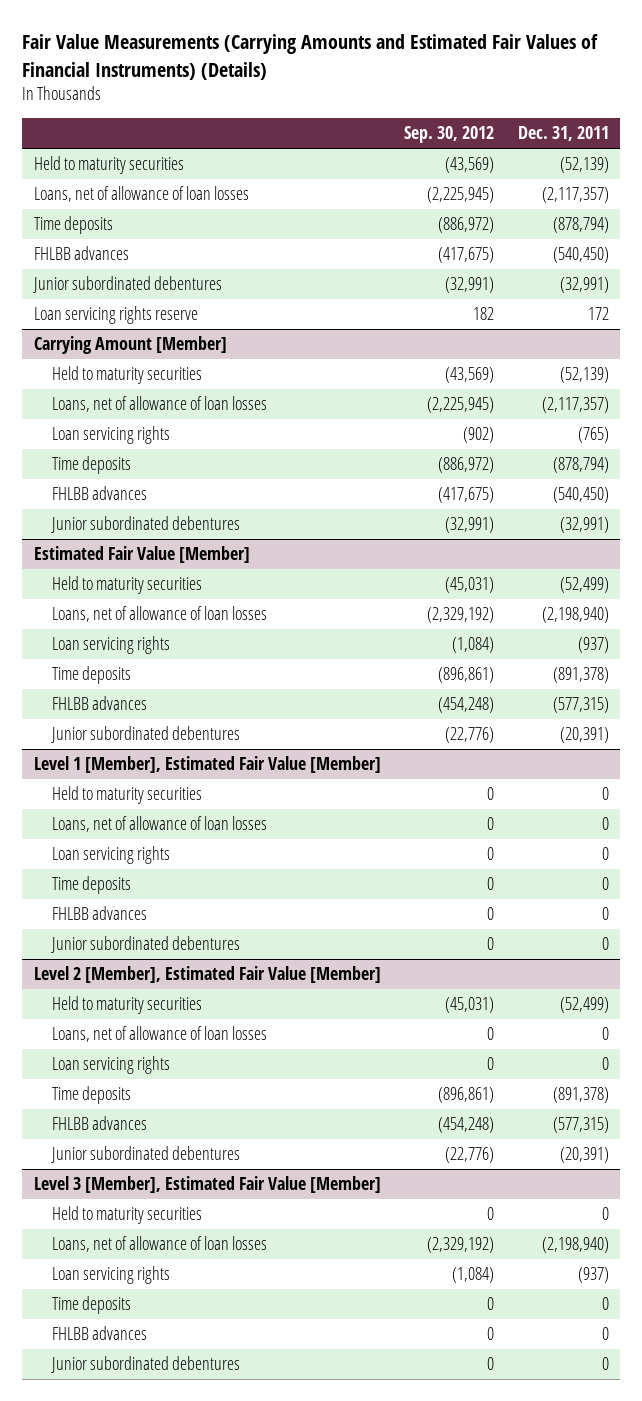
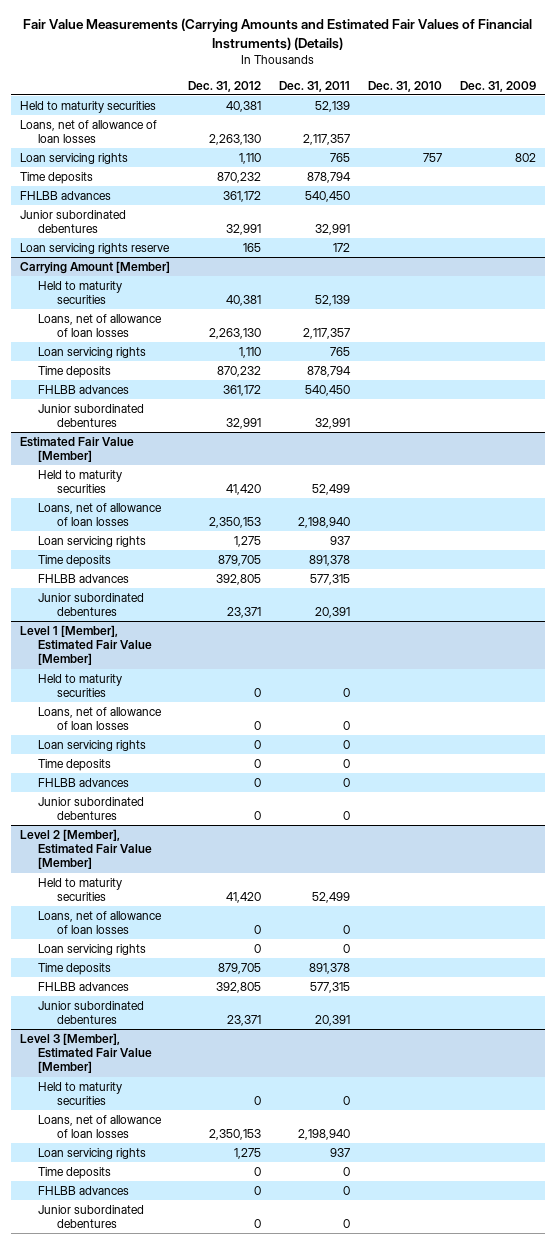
[404,126,495,144] Sep. 30, 2012 -> none
none -> [187,80,261,92] Dec. 31, 2012
none -> [367,80,442,92] Dec. 31, 2010
none -> [459,80,536,92] Dec. 31, 2009
[559,157,609,174] (52,139) -> [314,100,350,112] 52,139
[541,187,609,204] (2,117,357) -> [302,134,350,146] 2,117,357
none -> [19,152,128,164] Loan servicing rights
[552,217,609,234] (878,794) -> [306,171,351,183] 878,794
[552,247,609,264] (540,450) -> [304,190,350,202] 540,450
[559,277,609,294] (32,991) -> [314,224,350,236] 32,991
[559,367,609,384] (52,139) -> [314,295,350,307] 52,139
[541,397,609,414] (2,117,357) -> [302,328,350,340] 2,117,357
[577,427,609,444] (765) -> [329,346,350,356] 765
[552,457,609,474] (878,794) -> [306,365,351,377] 878,794
[552,487,609,504] (540,450) -> [304,384,350,396] 540,450
[559,517,609,534] (32,991) -> [314,418,350,430] 32,991
[559,577,609,594] (52,499) -> [311,484,350,496] 52,499
[541,607,609,624] (2,198,940) -> [297,517,350,529] 2,198,940
[577,637,609,654] (937) -> [329,535,350,545] 937
[552,667,609,684] (891,378) -> [308,554,350,566] 891,378
[552,697,609,714] (577,315) -> [309,573,350,585] 577,315
[559,727,609,744] (20,391) -> [314,607,350,619] 20,391
[559,997,609,1014] (52,499) -> [311,892,350,904] 52,499
[552,1087,609,1104] (891,378) -> [308,962,350,974] 891,378
[552,1117,609,1134] (577,315) -> [309,981,350,993] 577,315
[559,1147,609,1164] (20,391) -> [314,1015,350,1027] 20,391
[541,1237,609,1254] (2,198,940) -> [297,1129,350,1141] 2,198,940
[577,1267,609,1284] (937) -> [329,1147,350,1157] 937

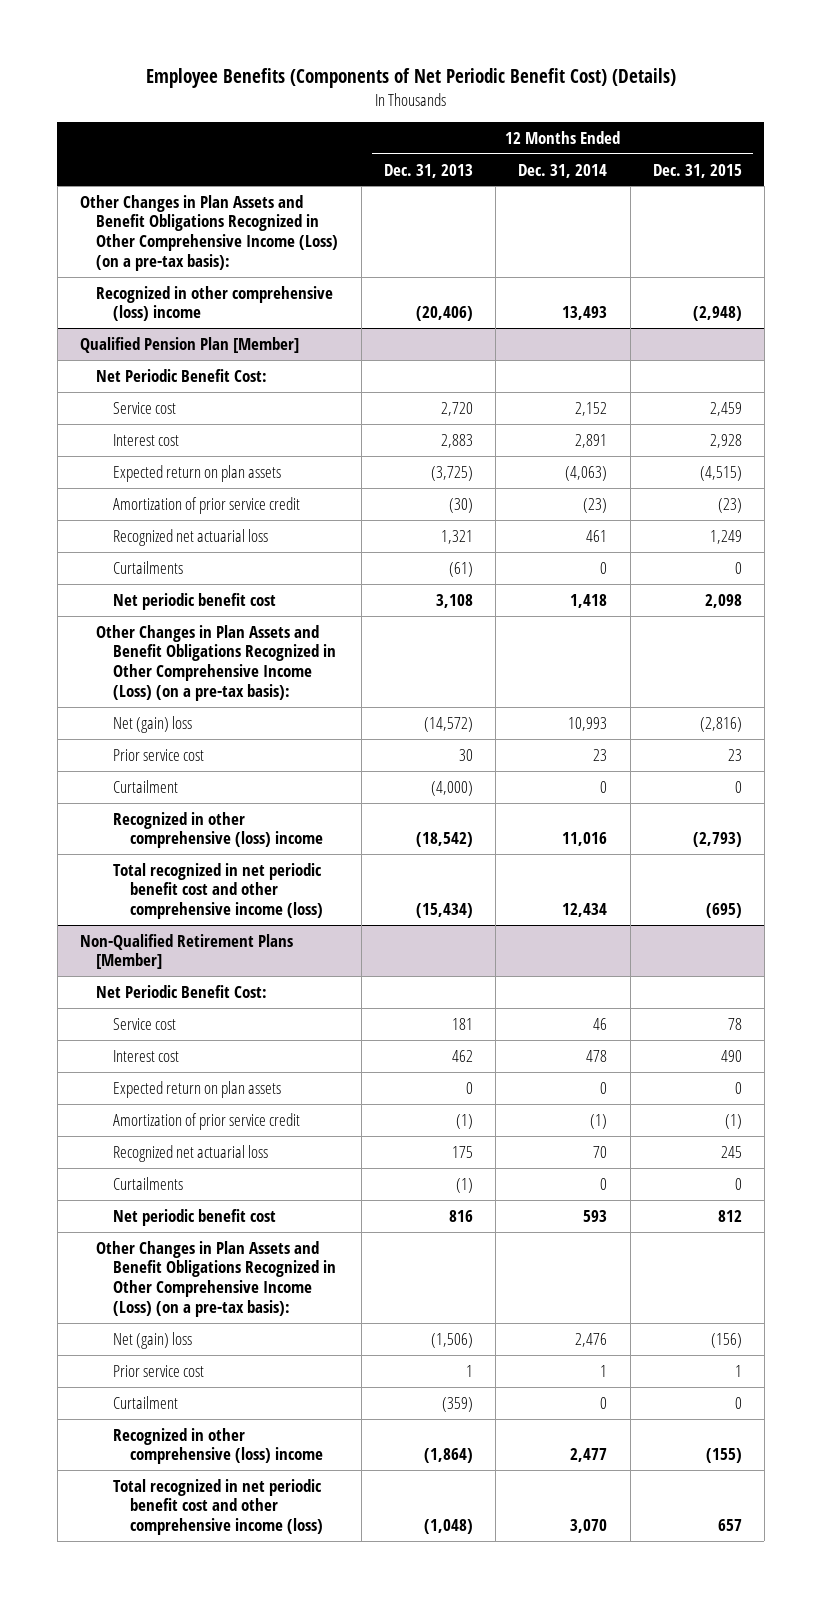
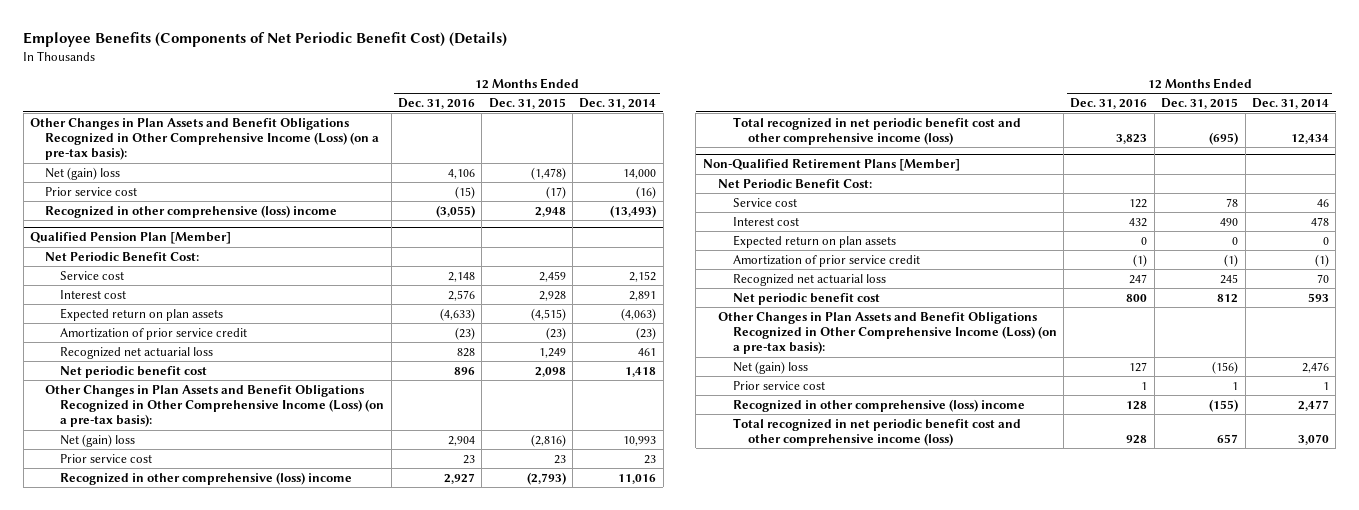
[383,163,473,178] Dec. 31, 2013 -> none
none -> [397,97,475,109] Dec. 31, 2016
none -> [45,166,121,180] Net (gain) loss
none -> [45,186,138,196] Prior service cost
[562,306,608,321] 13,493 -> [610,204,657,218] (13,493)
[692,306,742,322] (2,948) -> [534,206,566,217] 2,948
[112,560,183,574] Curtailments -> none
[112,779,178,793] Curtailment -> none
[112,1176,183,1190] Curtailments -> none
[112,1395,178,1409] Curtailment -> none

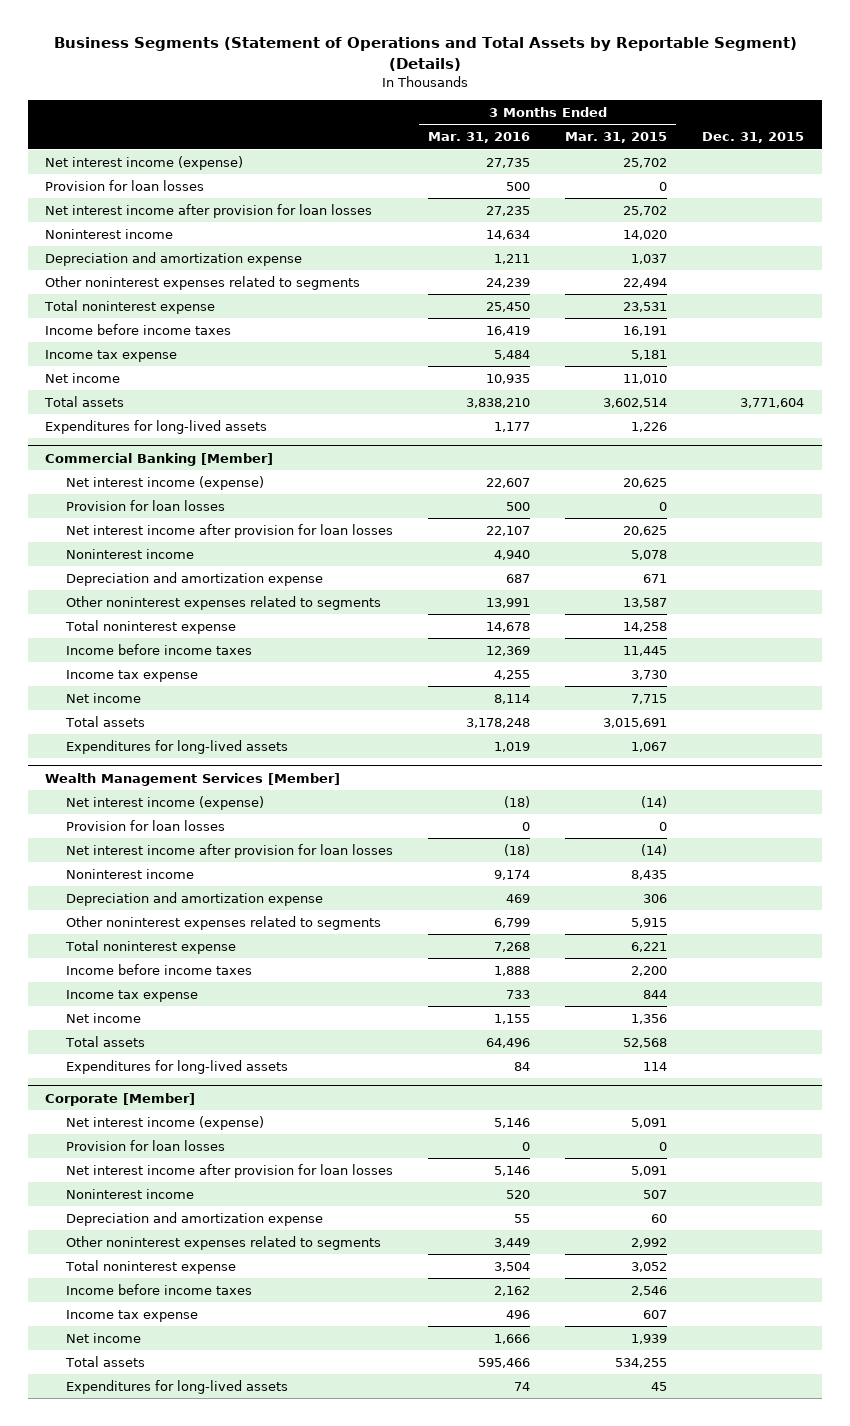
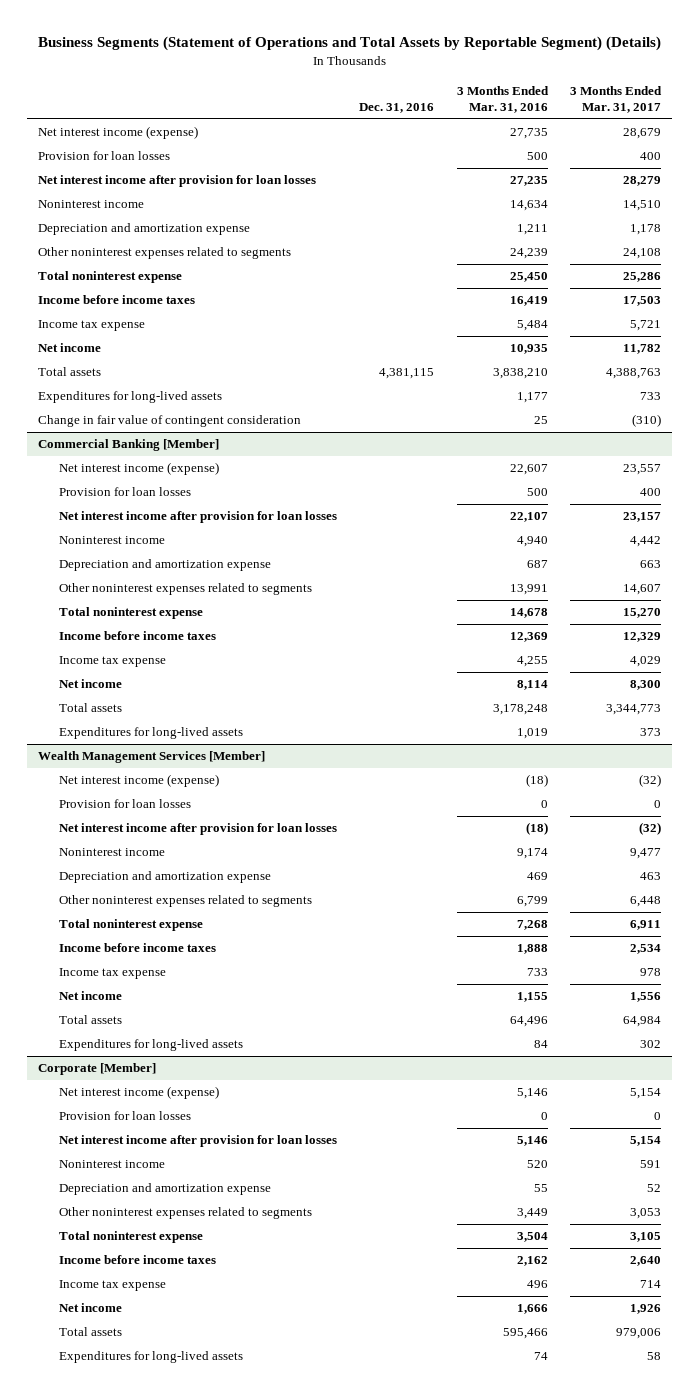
[565,132,668,144] Mar. 31, 2015 -> none
[702,132,805,144] Dec. 31, 2015 -> none
none -> [359,102,435,113] Dec. 31, 2016
none -> [569,85,662,113] 3 Months Ended Mar. 31, 2017
none -> [38,415,302,428] Change in fair value of contingent consideration

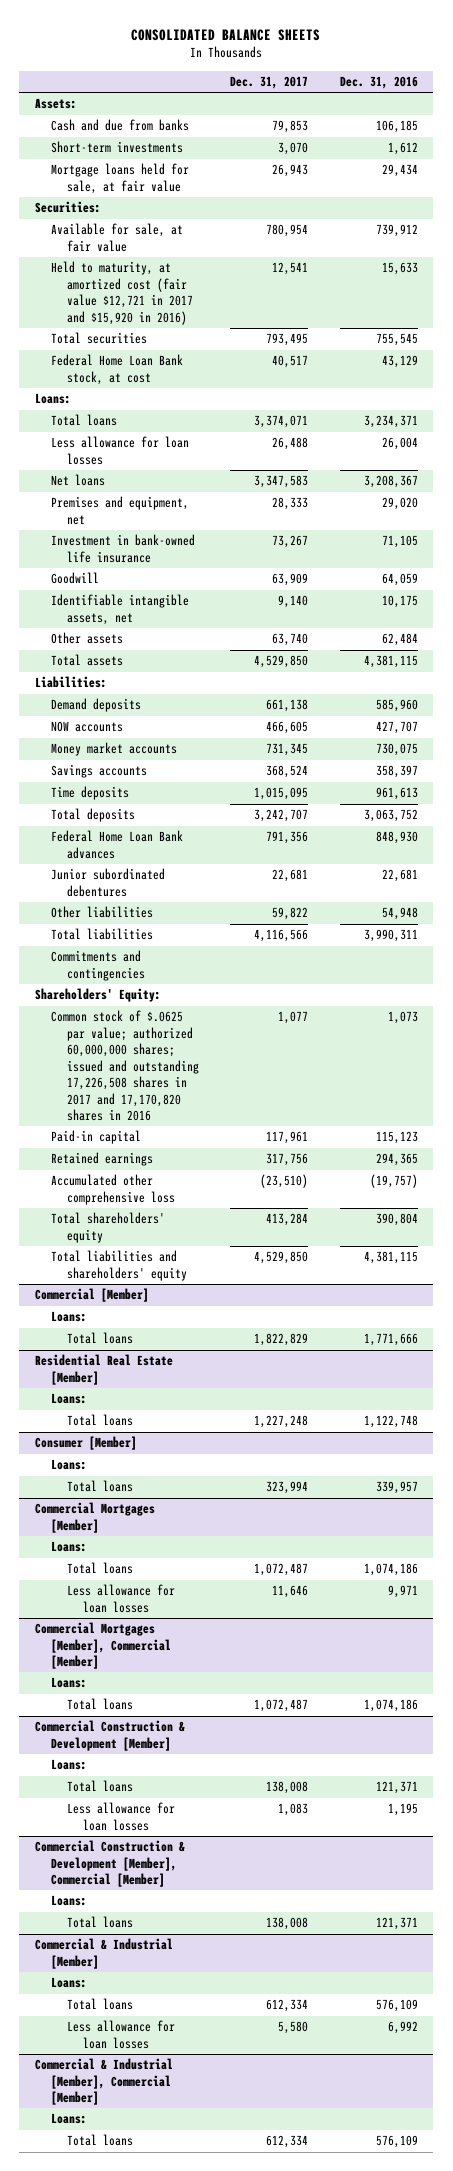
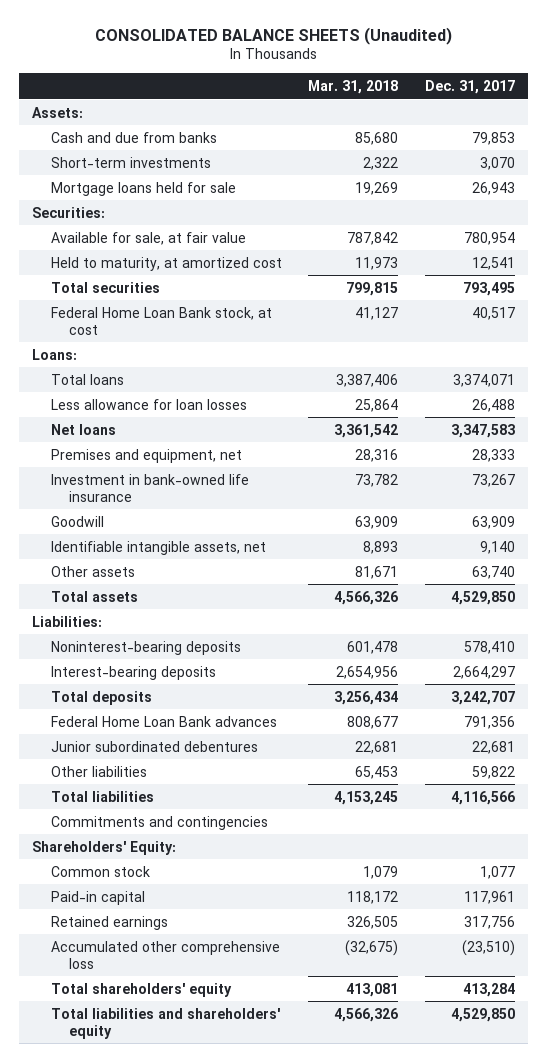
[131,28,321,41] CONSOLIDATED BALANCE SHEETS -> [94,26,452,45] CONSOLIDATED BALANCE SHEETS (Unaudited)
[339,75,418,89] Dec. 31, 2016 -> none
none -> [308,79,399,94] Mar. 31, 2018
[50,163,189,194] Mortgage loans held for sale, at fair value -> [50,181,236,196] Mortgage loans held for sale
[50,261,193,325] Held to maturity, at amortized cost (fair value $12,721 in 2017 and $15,920 in 2016) -> [50,256,282,271] Held to maturity, at amortized cost
[50,698,141,713] Demand deposits -> none
[50,721,123,733] NOW accounts -> none
[50,742,177,757] Money market accounts -> none
[50,764,147,779] Savings accounts -> none
[50,786,129,801] Time deposits -> none
none -> [50,640,241,655] Noninterest-bearing deposits
none -> [50,665,216,680] Interest-bearing deposits
[50,1010,199,1122] Common stock of $.0625 par value; authorized 60,000,000 shares; issued and outstanding 17,226,508 shares in 2017 and 17,170,820 shares in 2016 -> [50,865,150,877] Common stock
[35,1288,150,1303] Commercial [Member] -> none
[50,1311,87,1323] Loans: -> none
[66,1332,133,1345] Total loans -> none
[35,1354,174,1385] Residential Real Estate [Member] -> none
[50,1393,87,1405] Loans: -> none
[66,1414,133,1427] Total loans -> none
[35,1436,138,1451] Consumer [Member] -> none
[50,1459,87,1471] Loans: -> none
[66,1480,133,1493] Total loans -> none
[35,1502,156,1533] Commercial Mortgages [Member] -> none
[50,1541,87,1553] Loans: -> none
[66,1562,133,1575] Total loans -> none
[66,1584,175,1613] Less allowance for loan losses -> none
[35,1622,171,1670] Commercial Mortgages [Member], Commercial [Member] -> none
[50,1677,87,1689] Loans: -> none
[66,1698,133,1711] Total loans -> none
[35,1720,186,1751] Commercial Construction & Development [Member] -> none
[50,1759,87,1771] Loans: -> none
[66,1780,133,1793] Total loans -> none
[66,1802,175,1831] Less allowance for loan losses -> none
[35,1840,186,1888] Commercial Construction & Development [Member], Commercial [Member] -> none
[50,1895,87,1907] Loans: -> none
[66,1916,133,1929] Total loans -> none
[35,1938,174,1969] Commercial & Industrial [Member] -> none
[50,1977,87,1989] Loans: -> none
[66,1998,133,2011] Total loans -> none
[66,2020,175,2049] Less allowance for loan losses -> none
[35,2058,174,2106] Commercial & Industrial [Member], Commercial [Member] -> none
[50,2113,87,2125] Loans: -> none
[66,2134,133,2147] Total loans -> none

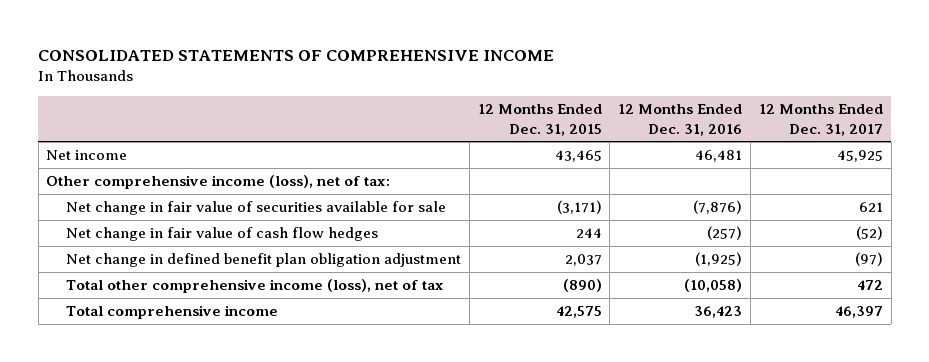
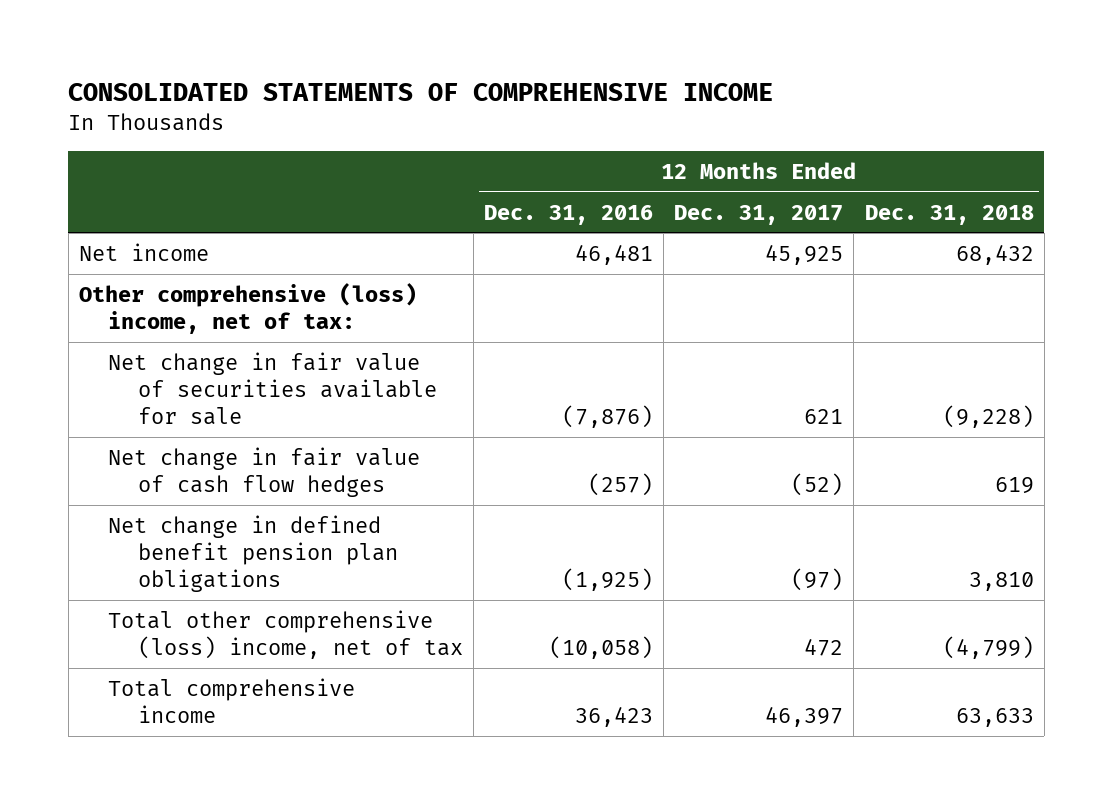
[477,104,602,136] 12 Months Ended Dec. 31, 2015 -> none
none -> [864,204,1034,225] Dec. 31, 2018
[46,175,391,190] Other comprehensive income (loss), net of tax: -> [78,282,417,334] Other comprehensive (loss) income, net of tax:
[65,253,461,268] Net change in defined benefit plan obligation adjustment -> [108,514,398,593] Net change in defined benefit pension plan obligations
[65,279,444,294] Total other comprehensive income (loss), net of tax -> [108,609,463,659] Total other comprehensive (loss) income, net of tax

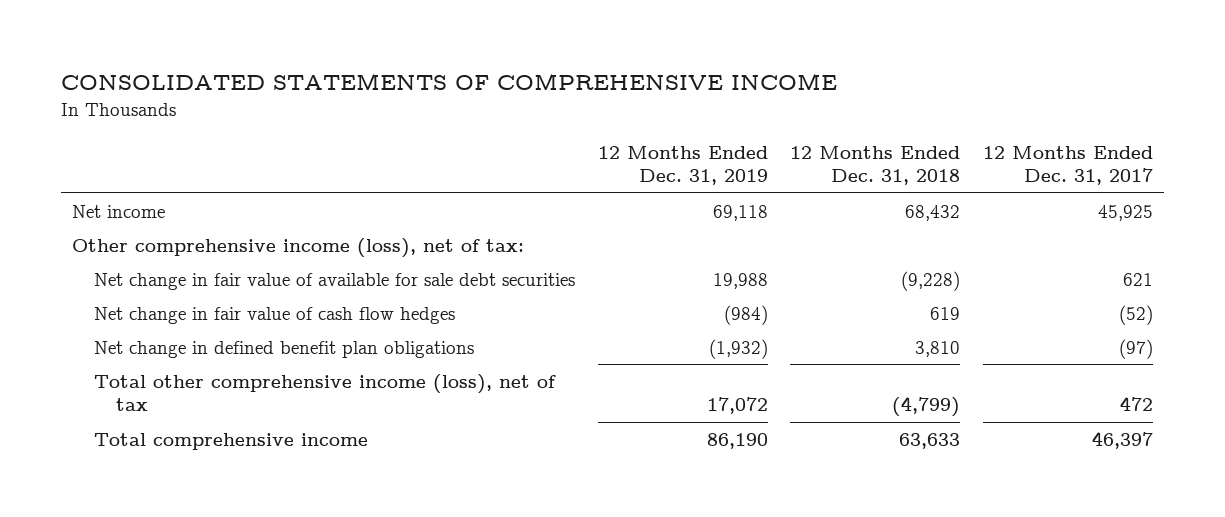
[483,204,653,225] Dec. 31, 2016 -> none
none -> [597,145,768,186] 12 Months Ended Dec. 31, 2019
[78,282,417,334] Other comprehensive (loss) income, net of tax: -> [72,237,525,258] Other comprehensive income (loss), net of tax:
[108,351,437,426] Net change in fair value of securities available for sale -> [94,272,576,290] Net change in fair value of available for sale debt securities
[108,514,398,593] Net change in defined benefit pension plan obligations -> [94,340,475,358] Net change in defined benefit plan obligations
[108,609,463,659] Total other comprehensive (loss) income, net of tax -> [94,373,557,412] Total other comprehensive income (loss), net of tax

